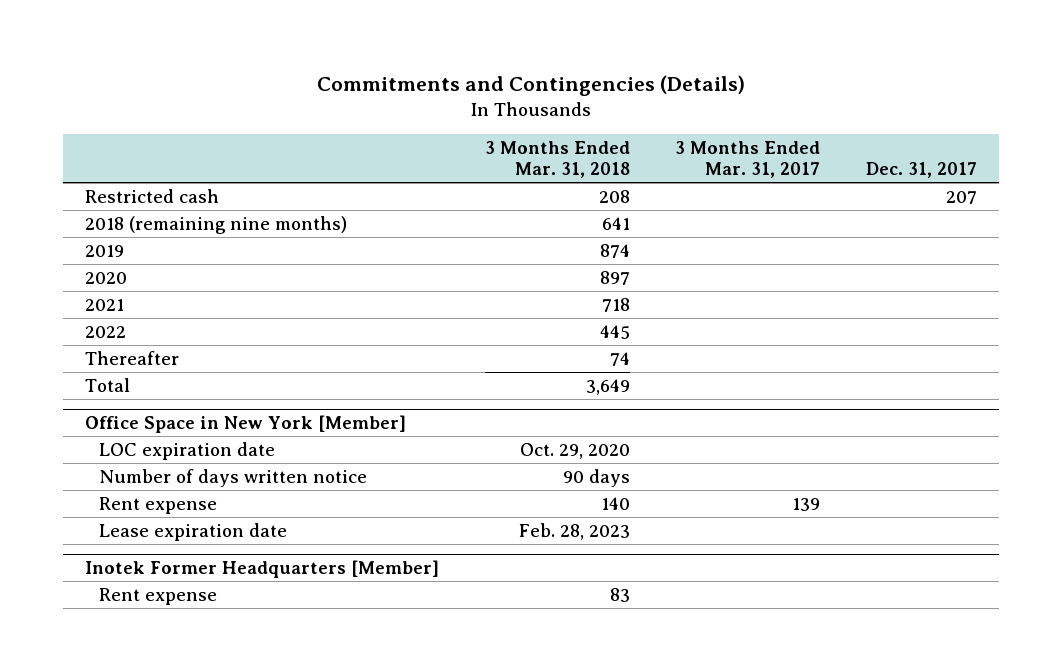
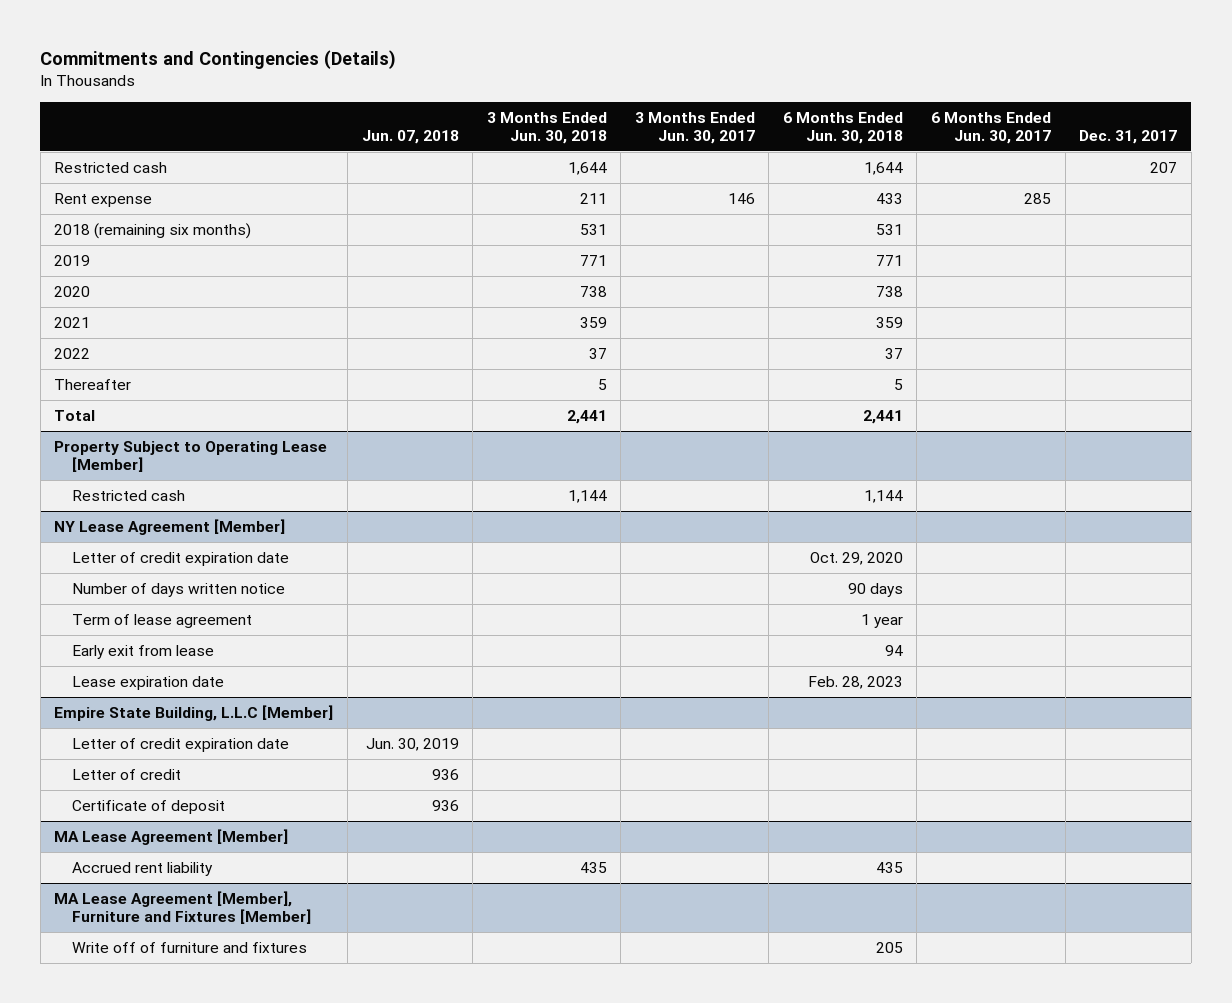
[484,140,630,179] 3 Months Ended Mar. 31, 2018 -> none
[675,140,821,179] 3 Months Ended Mar. 31, 2017 -> none
none -> [361,129,459,144] Jun. 07, 2018
none -> [486,111,607,144] 3 Months Ended Jun. 30, 2018
none -> [634,111,755,144] 3 Months Ended Jun. 30, 2017
none -> [782,111,903,144] 6 Months Ended Jun. 30, 2018
none -> [931,111,1052,144] 6 Months Ended Jun. 30, 2017
none -> [54,192,153,207] Rent expense
[85,215,348,234] 2018 (remaining nine months) -> [54,222,252,239] 2018 (remaining six months)
none -> [54,440,328,473] Property Subject to Operating Lease [Member]
none -> [71,489,185,501] Restricted cash
[85,415,407,434] Office Space in New York [Member] -> [54,518,286,535] NY Lease Agreement [Member]
[98,441,275,460] LOC expiration date -> [71,551,289,566] Letter of credit expiration date
[98,496,217,514] Rent expense -> none
none -> [71,613,252,628] Term of lease agreement
none -> [71,644,214,659] Early exit from lease
[98,587,217,605] Rent expense -> none
none -> [54,704,334,721] Empire State Building, L.L.C [Member]
none -> [71,737,289,752] Letter of credit expiration date
none -> [71,768,181,780] Letter of credit
none -> [71,799,225,814] Certificate of deposit
[85,560,440,579] Inotek Former Headquarters [Member] -> [54,828,289,845] MA Lease Agreement [Member]
none -> [71,861,213,876] Accrued rent liability
none -> [54,890,311,925] MA Lease Agreement [Member], Furniture and Fixtures [Member]
none -> [71,941,307,953] Write off of furniture and fixtures

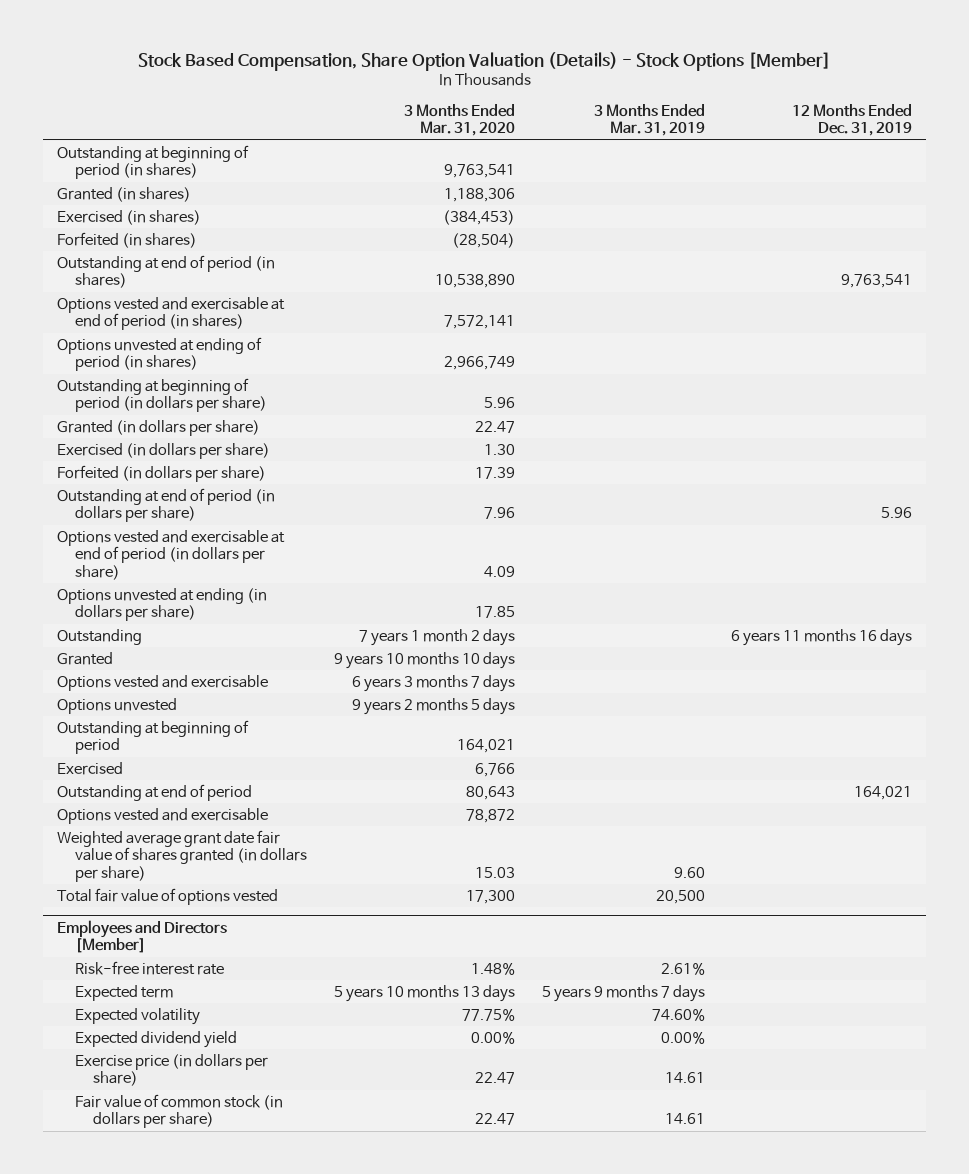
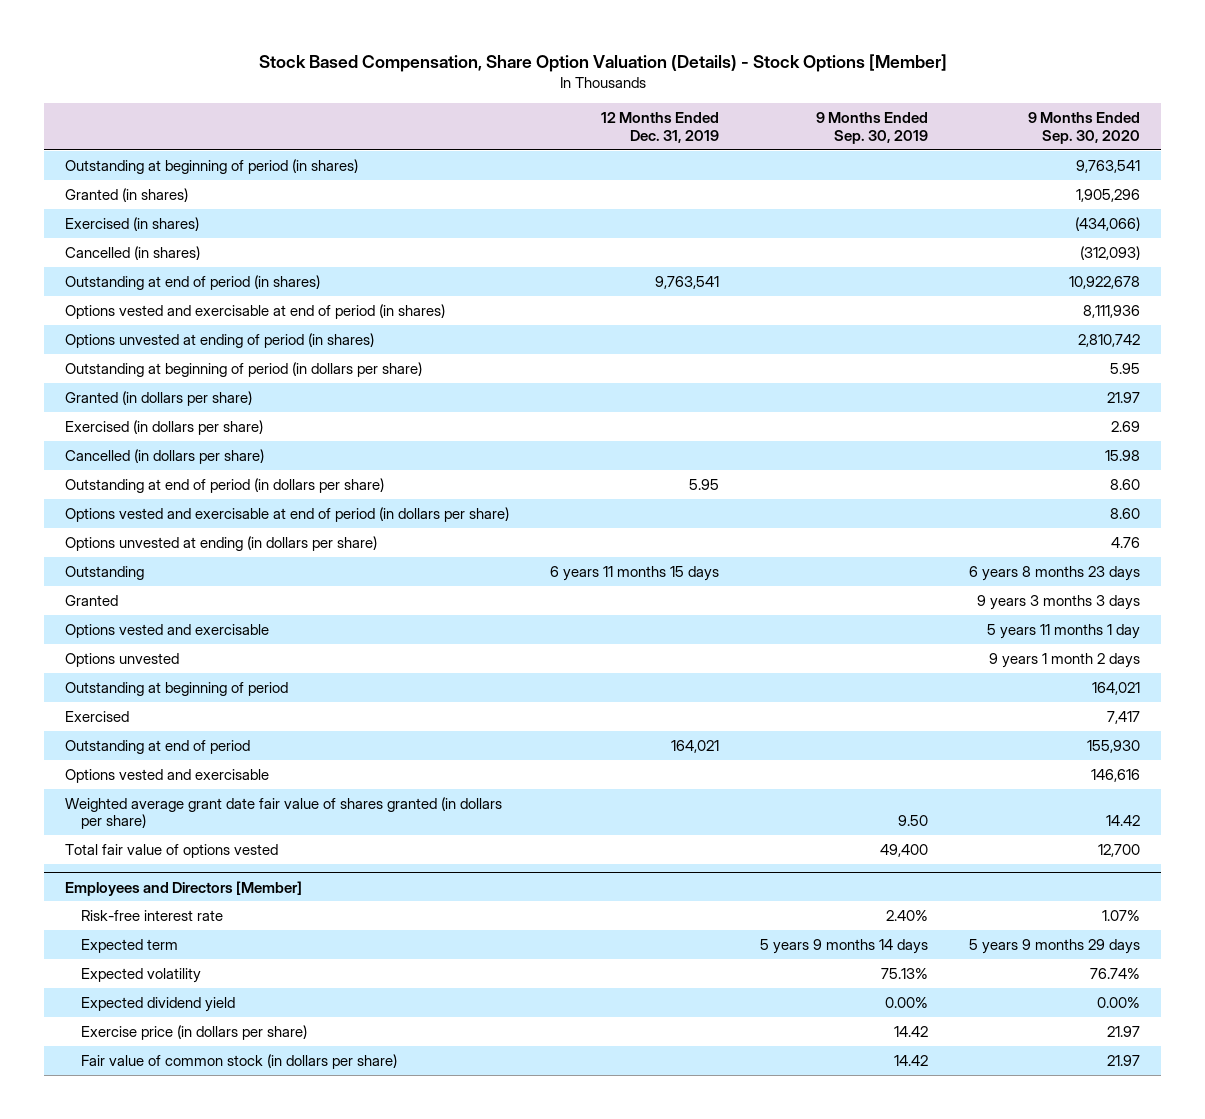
[403,103,515,137] 3 Months Ended Mar. 31, 2020 -> none
[593,103,705,137] 3 Months Ended Mar. 31, 2019 -> none
none -> [816,112,929,144] 9 Months Ended Sep. 30, 2019
none -> [1028,112,1141,144] 9 Months Ended Sep. 30, 2020
[56,231,197,248] Forfeited (in shares) -> [64,245,200,260] Cancelled (in shares)
[56,464,266,482] Forfeited (in dollars per share) -> [64,448,264,464] Cancelled (in dollars per share)
[881,507,913,519] 5.96 -> [689,478,720,490] 5.95
[731,628,913,646] 6 years 11 months 16 days -> [550,565,720,581] 6 years 11 months 15 days

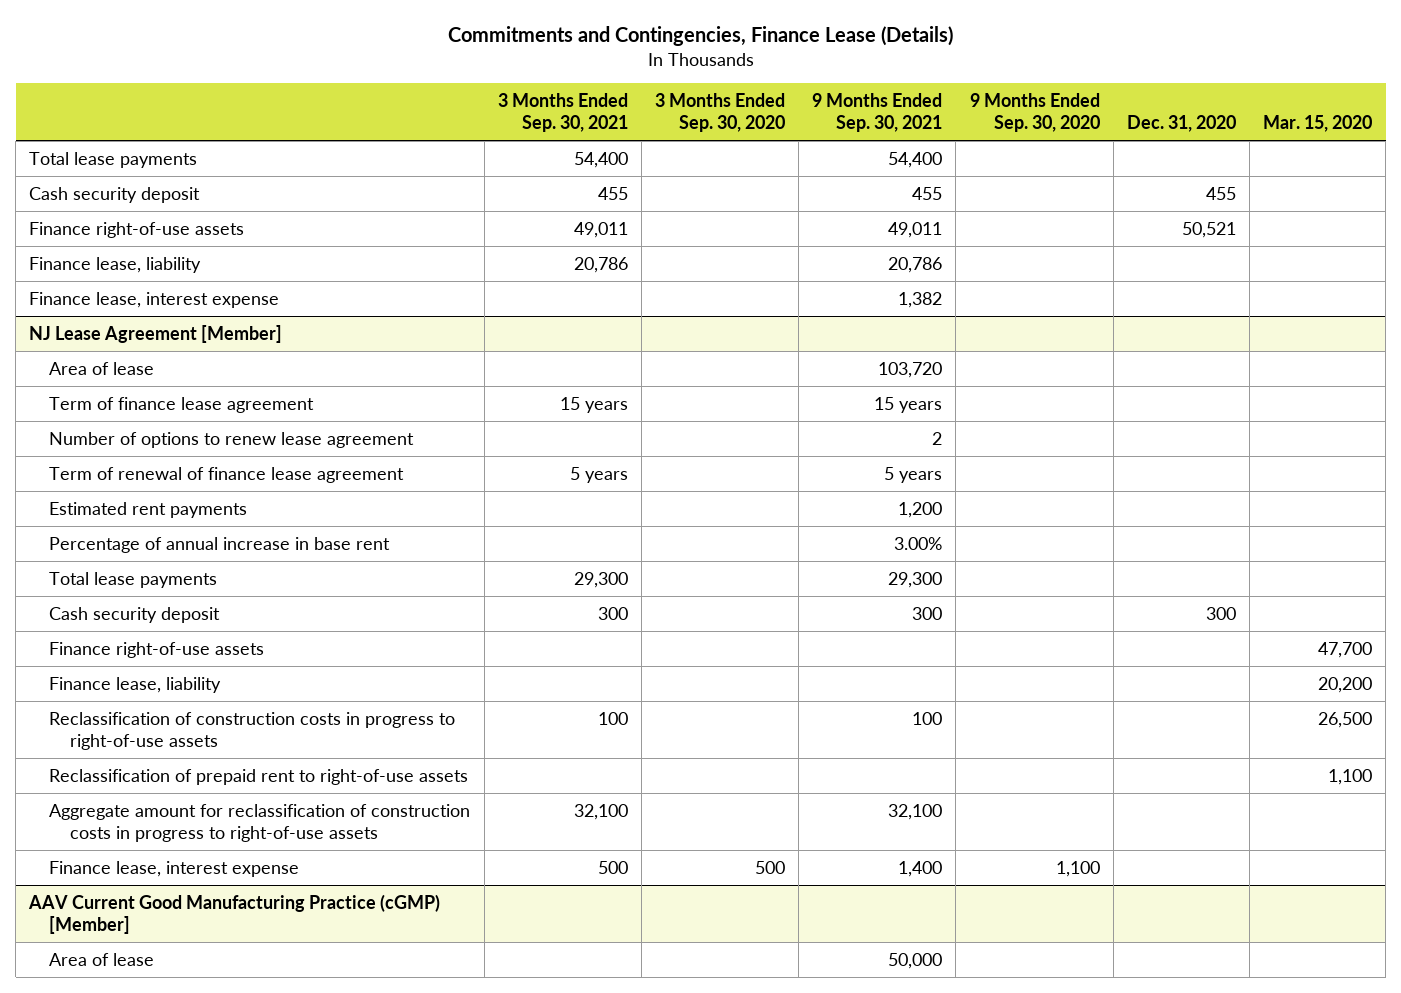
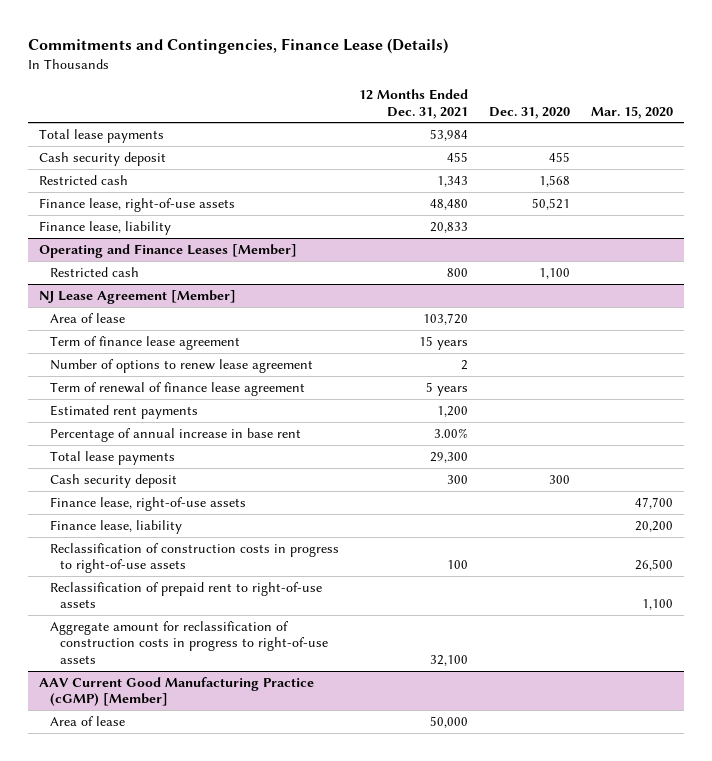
[497,92,628,133] 3 Months Ended Sep. 30, 2021 -> none
[654,92,785,133] 3 Months Ended Sep. 30, 2020 -> none
[812,92,943,133] 9 Months Ended Sep. 30, 2021 -> none
[969,92,1100,133] 9 Months Ended Sep. 30, 2020 -> none
none -> [359,89,469,119] 12 Months Ended Dec. 31, 2021
none -> [38,174,128,185] Restricted cash
[29,221,245,238] Finance right-of-use assets -> [38,197,235,212] Finance lease, right-of-use assets
[29,291,280,308] Finance lease, interest expense -> none
none -> [38,243,297,258] Operating and Finance Leases [Member]
none -> [49,266,139,277] Restricted cash
[49,641,265,658] Finance right-of-use assets -> [49,496,246,511] Finance lease, right-of-use assets
[49,860,300,877] Finance lease, interest expense -> none

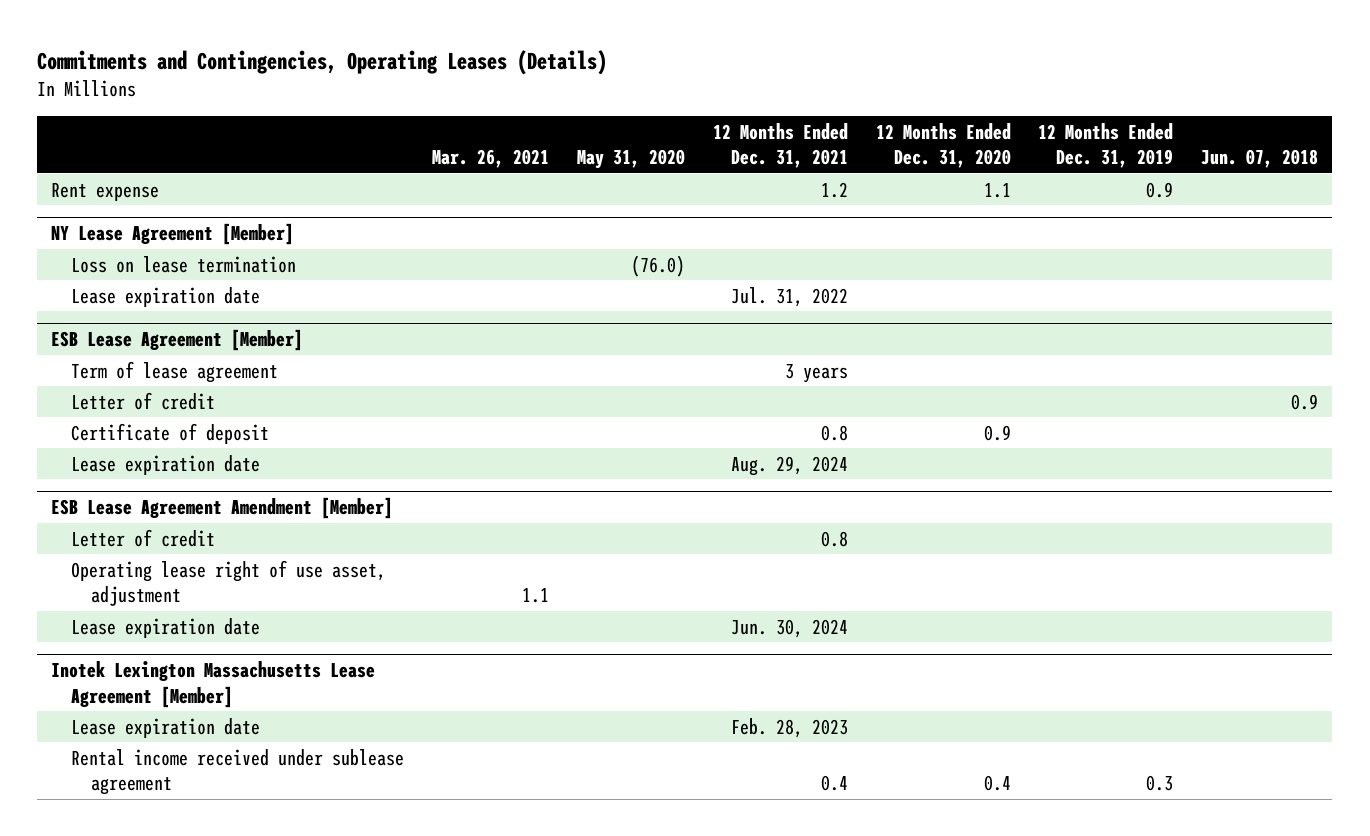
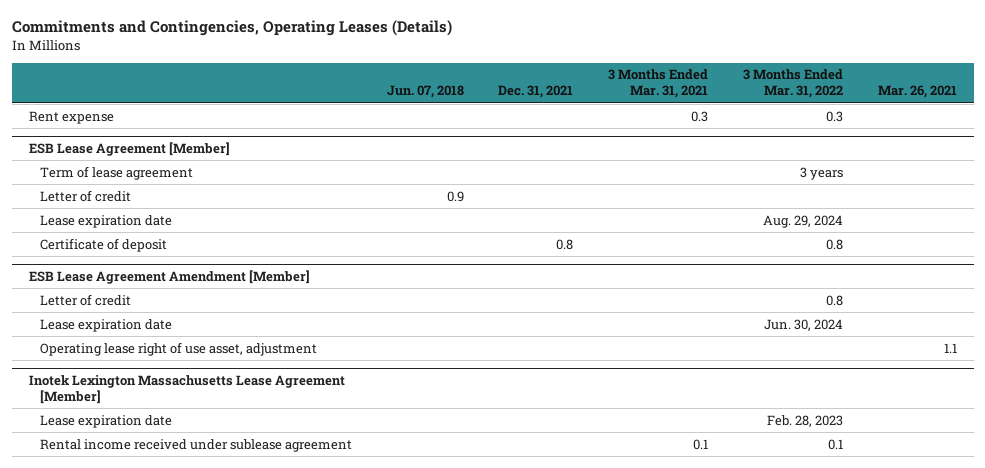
[576,149,685,170] May 31, 2020 -> none
[712,122,848,169] 12 Months Ended Dec. 31, 2021 -> none
[875,122,1011,169] 12 Months Ended Dec. 31, 2020 -> none
[1038,122,1174,169] 12 Months Ended Dec. 31, 2019 -> none
none -> [498,85,574,99] Dec. 31, 2021
none -> [608,69,709,99] 3 Months Ended Mar. 31, 2021
none -> [742,69,843,99] 3 Months Ended Mar. 31, 2022
[51,223,295,246] NY Lease Agreement [Member] -> none
[71,255,297,273] Loss on lease termination -> none
[71,286,261,307] Lease expiration date -> none
[71,422,270,444] Certificate of deposit -> [40,237,168,252] Certificate of deposit
[71,559,387,607] Operating lease right of use asset, adjustment -> [40,341,318,356] Operating lease right of use asset, adjustment

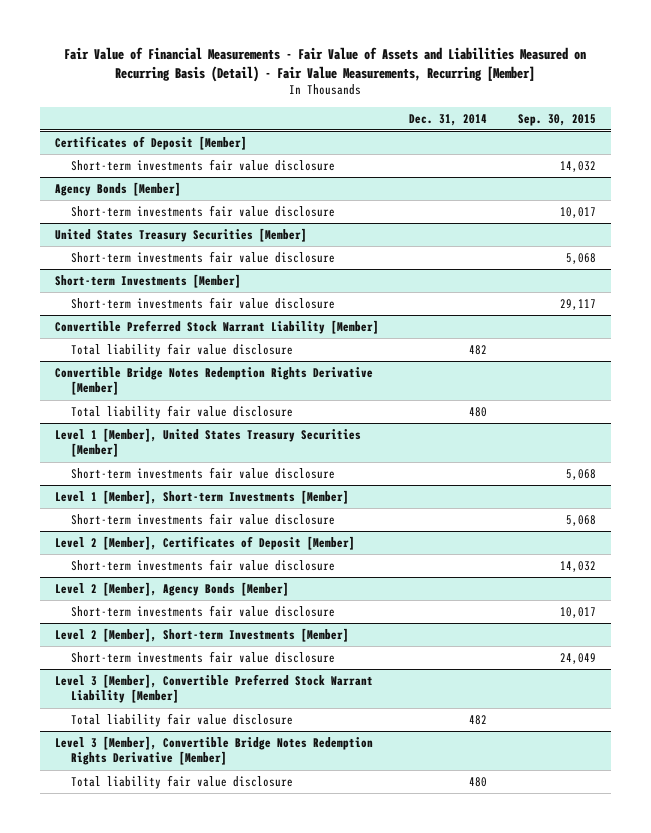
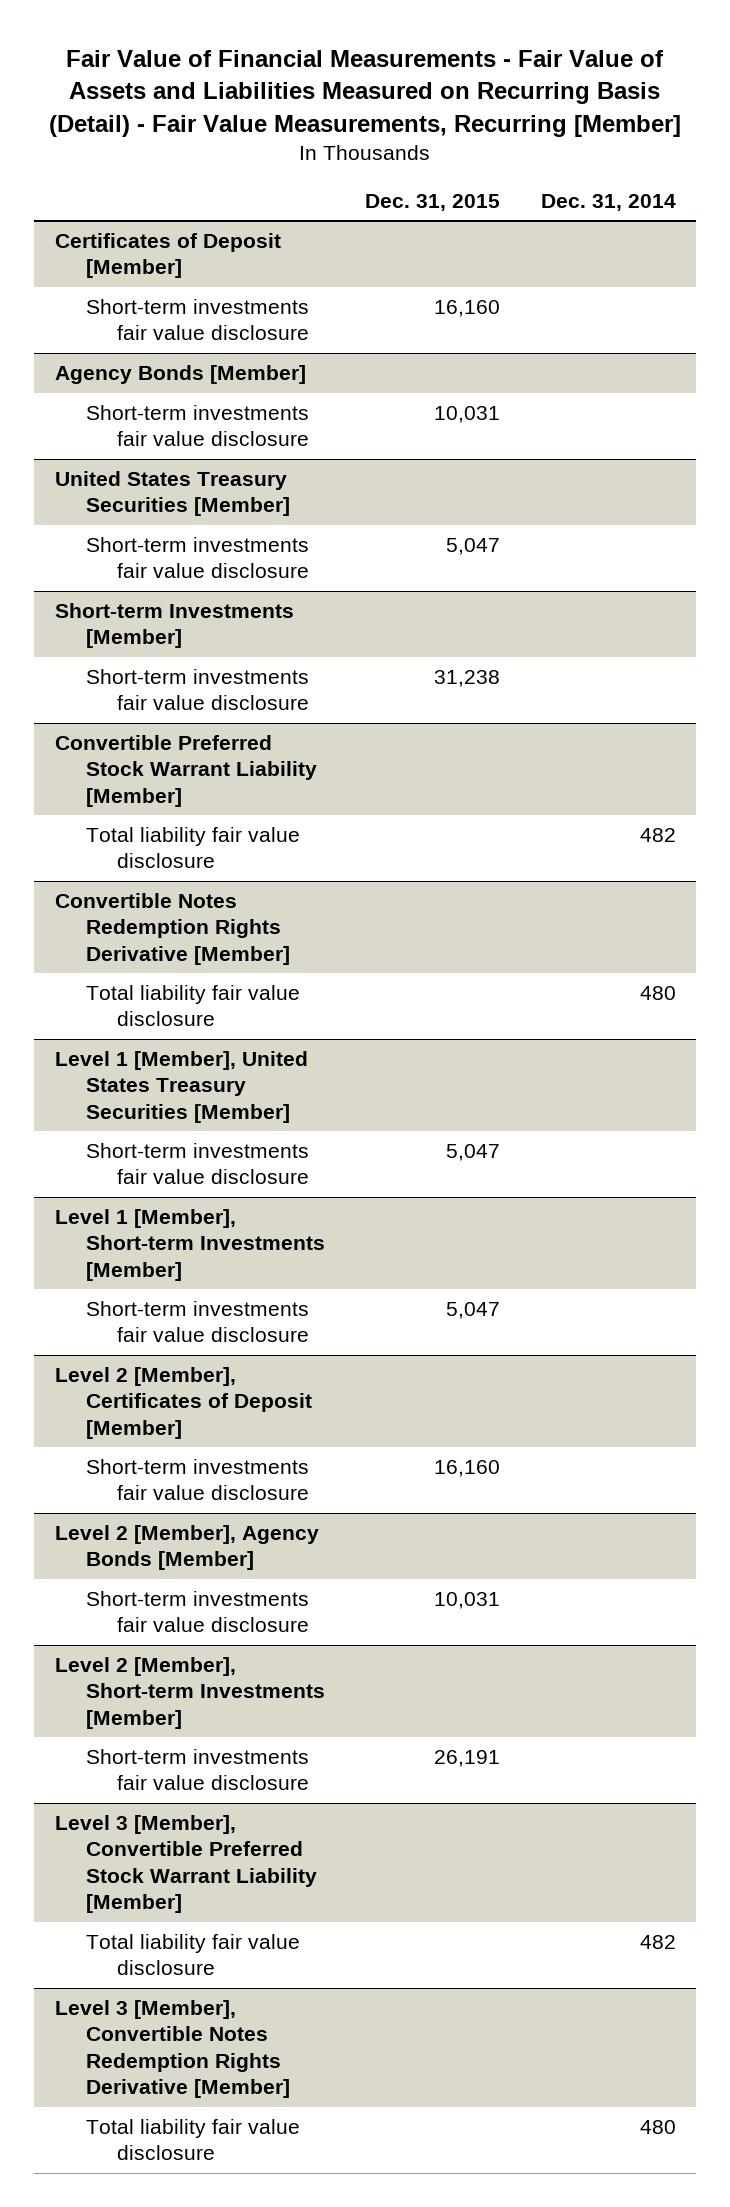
[517,113,596,126] Sep. 30, 2015 -> none
none -> [365,193,501,211] Dec. 31, 2015
[54,366,373,396] Convertible Bridge Notes Redemption Rights Derivative [Member] -> [54,892,290,965] Convertible Notes Redemption Rights Derivative [Member]
[54,735,373,766] Level 3 [Member], Convertible Bridge Notes Redemption Rights Derivative [Member] -> [54,1999,290,2099] Level 3 [Member], Convertible Notes Redemption Rights Derivative [Member]

